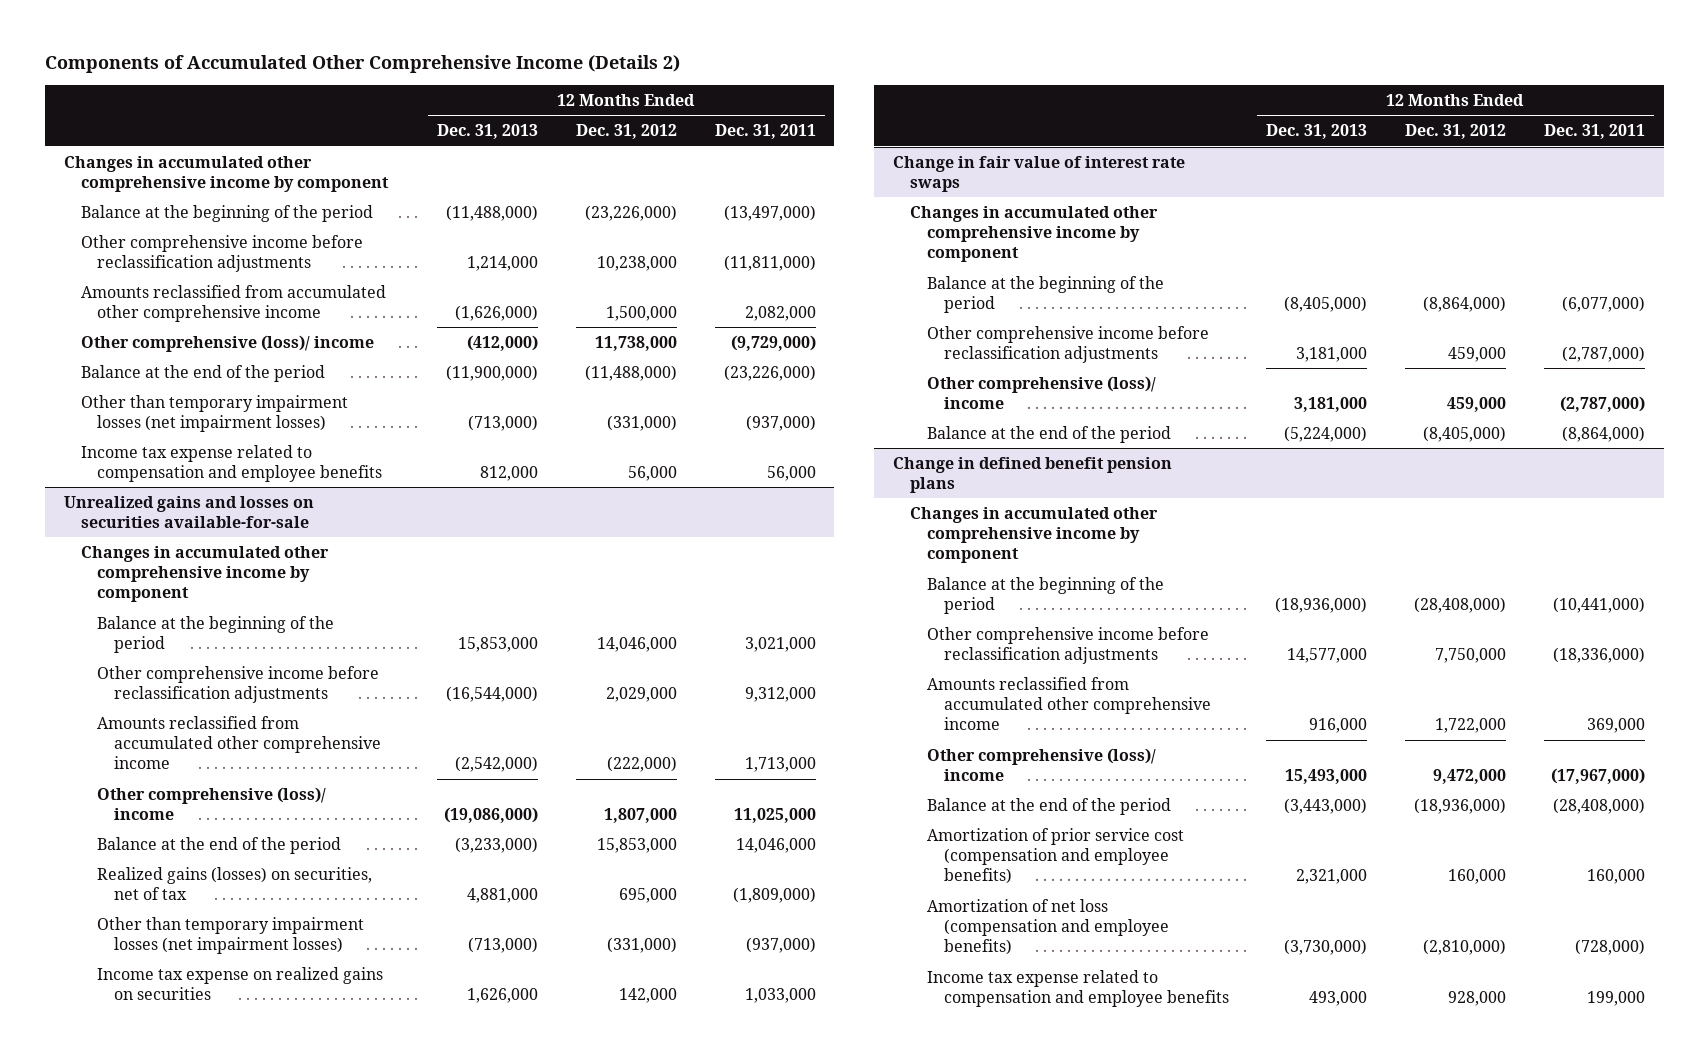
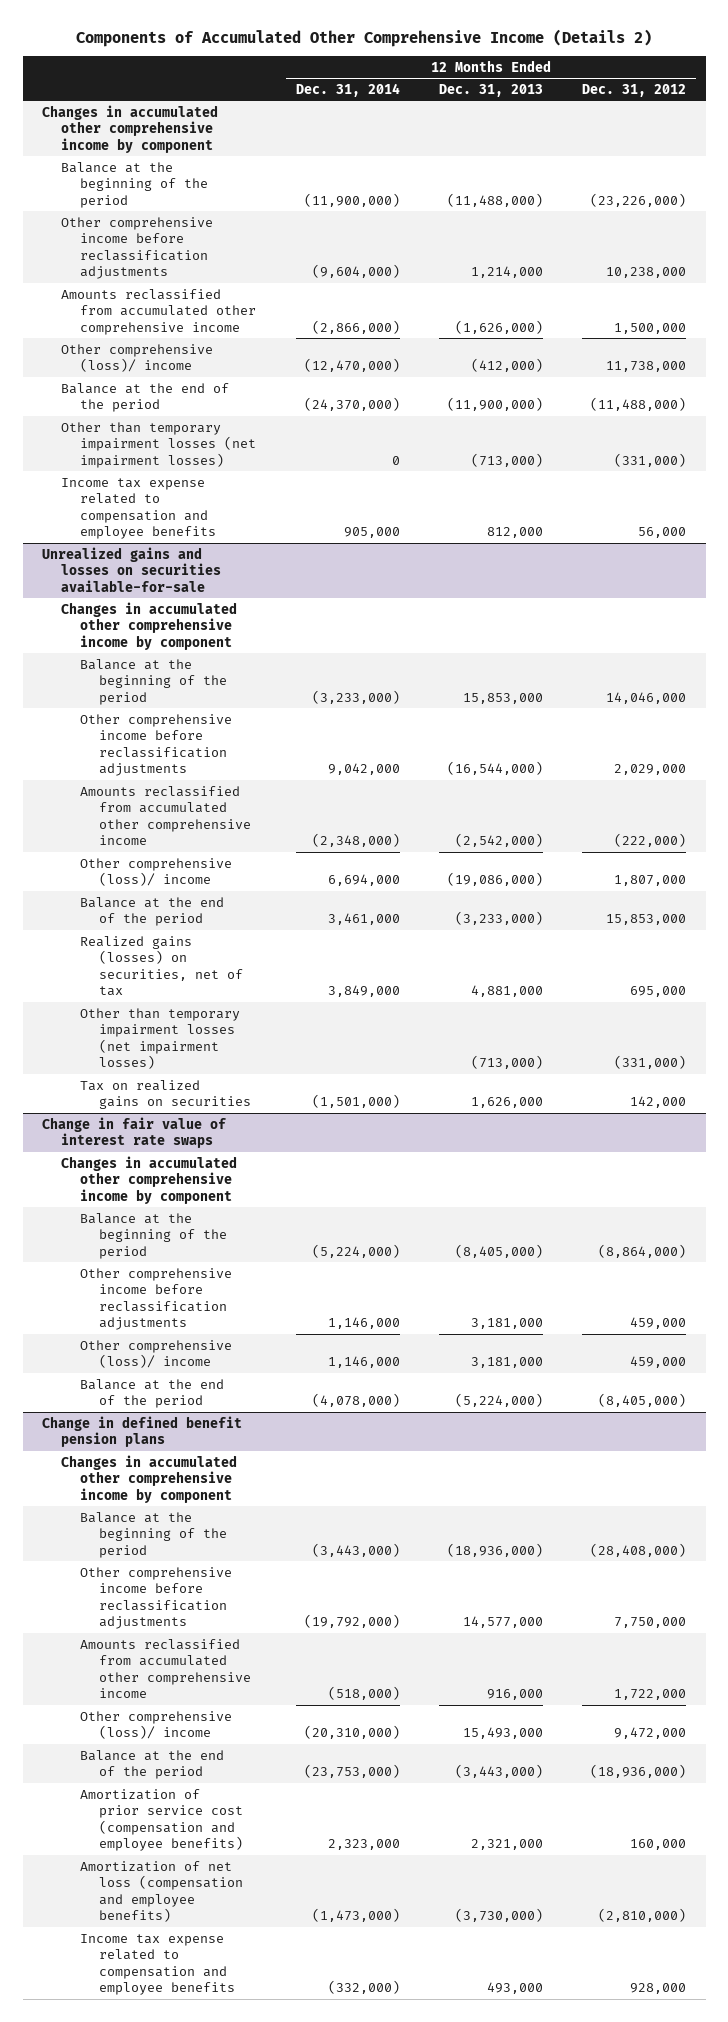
[714,124,816,140] Dec. 31, 2011 -> none
none -> [295,82,400,97] Dec. 31, 2014
[97,966,384,1000] Income tax expense on realized gains on securities -> [80,1079,252,1110] Tax on realized gains on securities

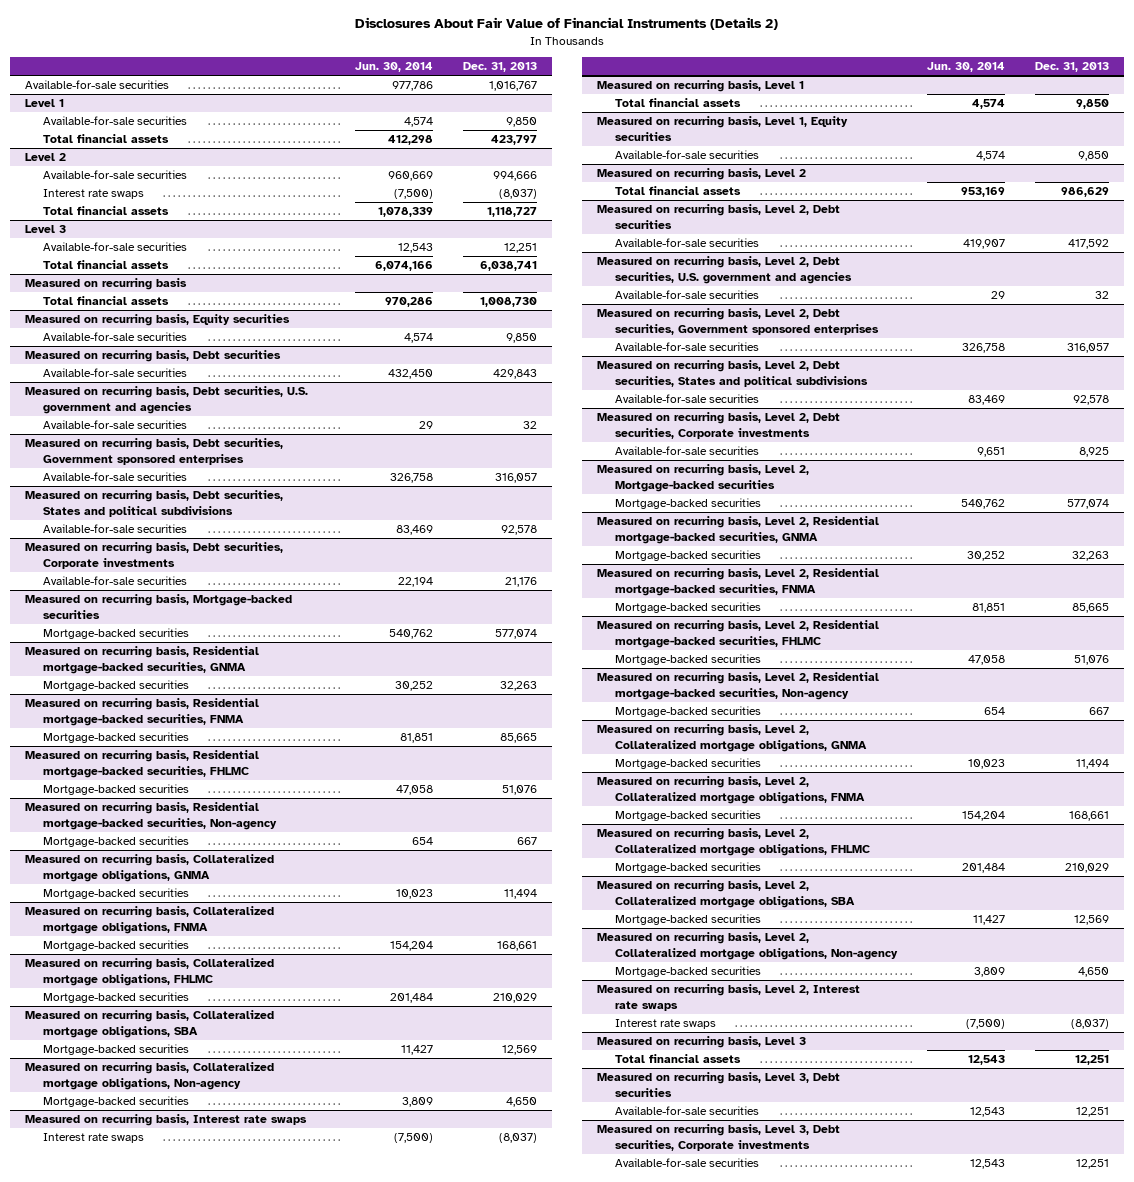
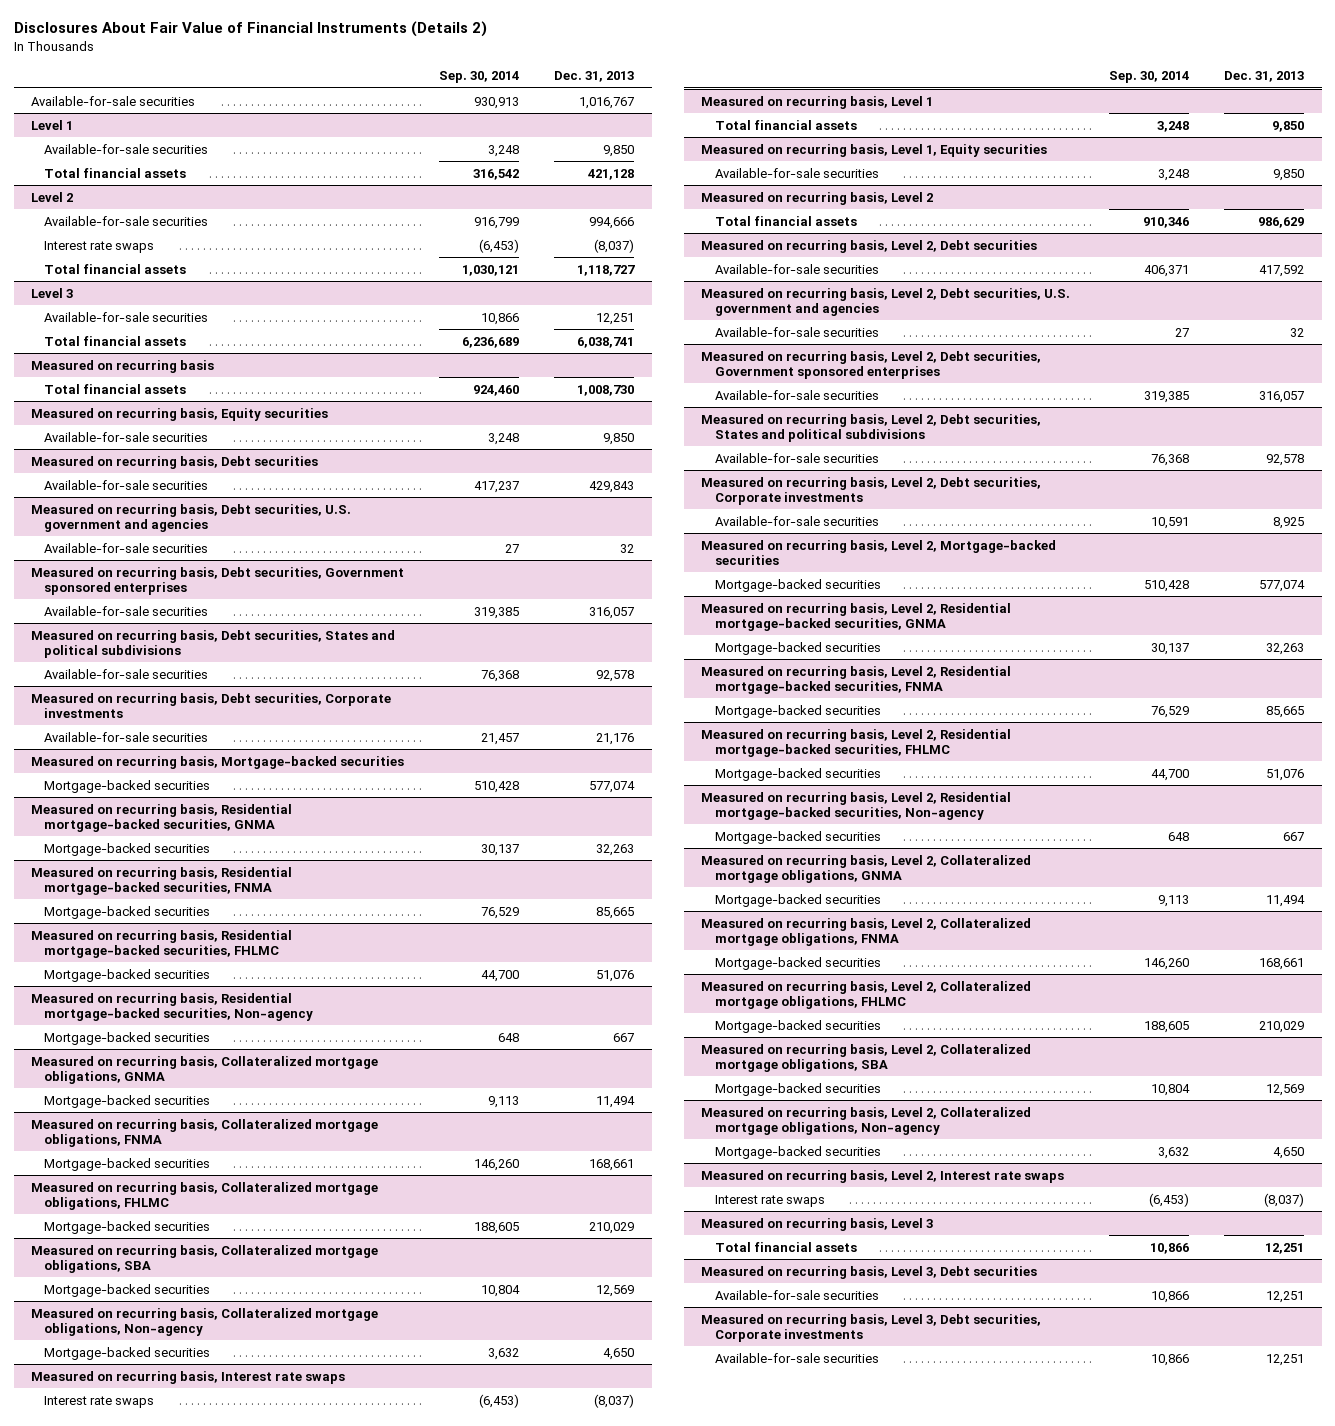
[354,62,433,73] Jun. 30, 2014 -> none
none -> [439,71,520,84] Sep. 30, 2014
[490,135,537,146] 423,797 -> [588,168,635,180] 421,128

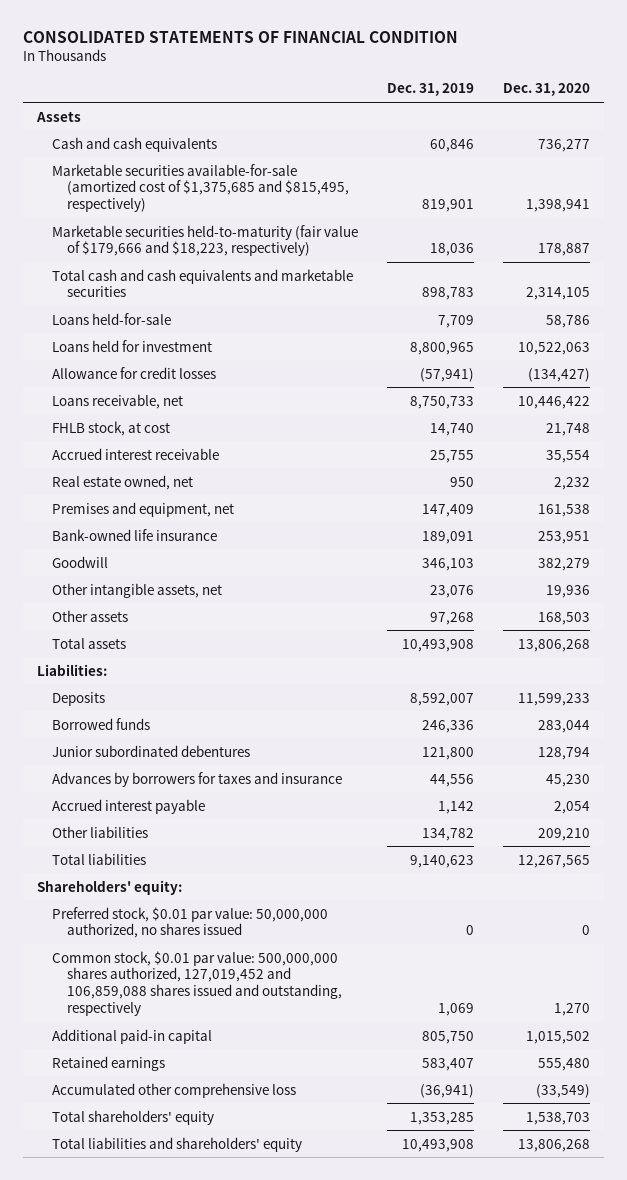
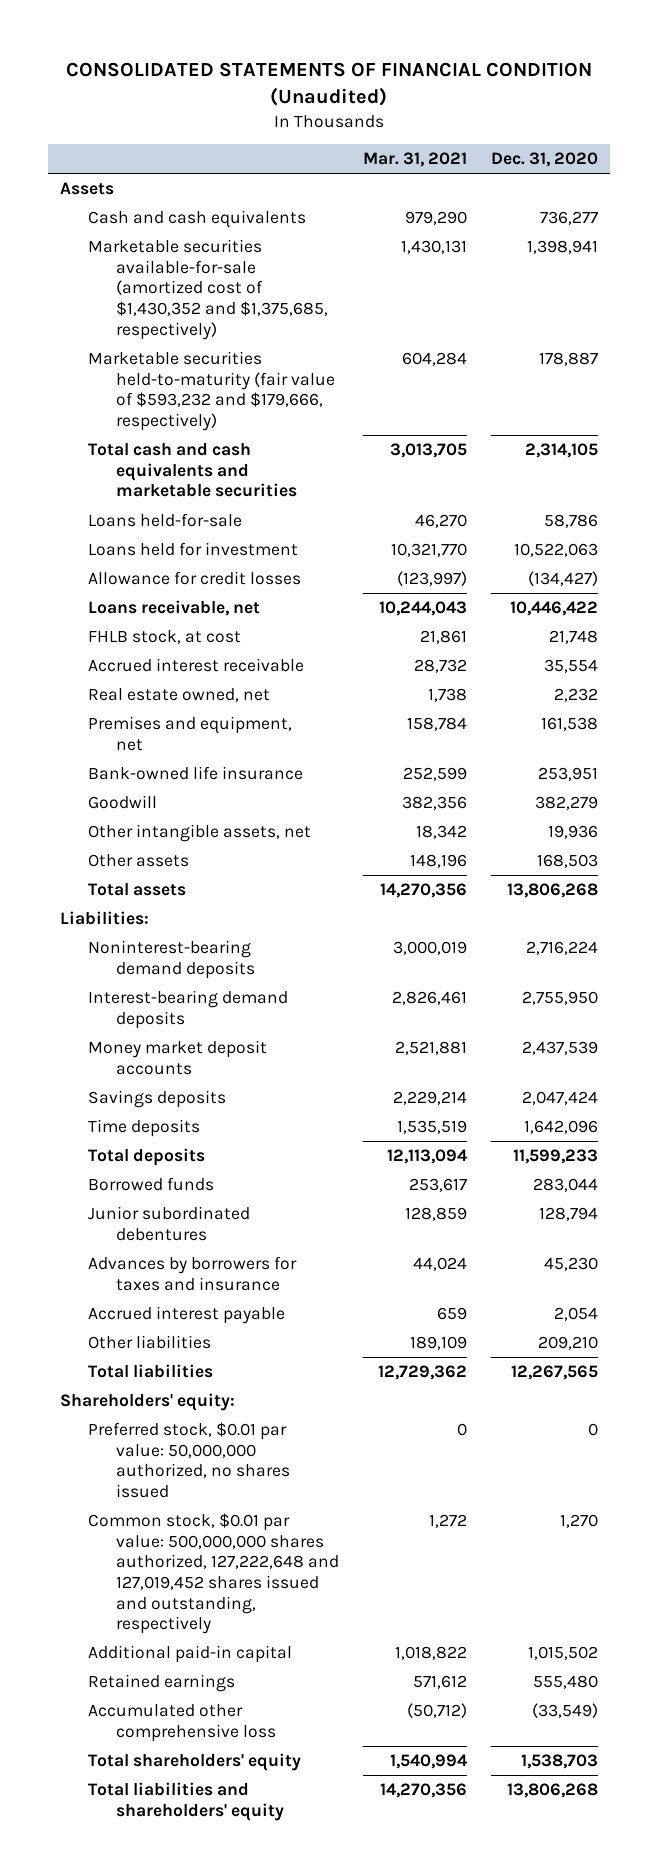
[22,31,458,44] CONSOLIDATED STATEMENTS OF FINANCIAL CONDITION -> [66,61,593,106] CONSOLIDATED STATEMENTS OF FINANCIAL CONDITION (Unaudited)
[386,83,474,97] Dec. 31, 2019 -> none
none -> [362,152,467,168] Mar. 31, 2021
[51,163,349,213] Marketable securities available-for-sale (amortized cost of $1,375,685 and $815,495, respectively) -> [88,239,328,340] Marketable securities available-for-sale (amortized cost of $1,430,352 and $1,375,685, respectively)
[51,224,358,257] Marketable securities held-to-maturity (fair value of $179,666 and $18,223, respectively) -> [88,351,335,432] Marketable securities held-to-maturity (fair value of $593,232 and $179,666, respectively)
none -> [88,940,255,979] Noninterest-bearing demand deposits
none -> [88,990,289,1029] Interest-bearing demand deposits
none -> [88,1040,268,1075] Money market deposit accounts
none -> [88,1090,227,1109] Savings deposits
none -> [88,1119,201,1138] Time deposits
[51,691,105,706] Deposits -> [88,1148,206,1167] Total deposits
[51,950,342,1017] Common stock, $0.01 par value: 500,000,000 shares authorized, 127,019,452 and 106,859,088 shares issued and outstanding, respectively -> [88,1513,339,1635] Common stock, $0.01 par value: 500,000,000 shares authorized, 127,222,648 and 127,019,452 shares issued and outstanding, respectively

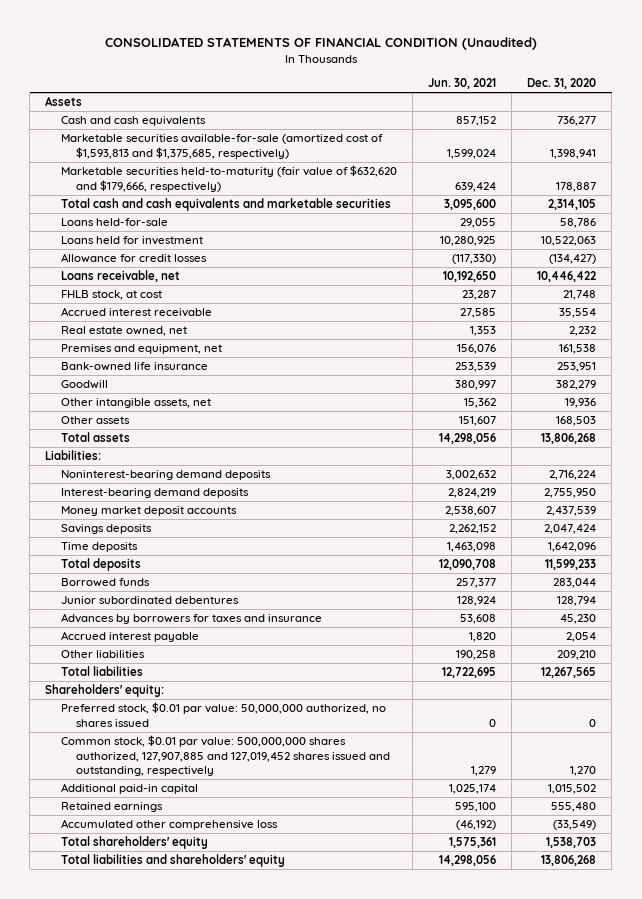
[362,152,467,168] Mar. 31, 2021 -> none
none -> [427,78,496,90] Jun. 30, 2021
[88,239,328,340] Marketable securities available-for-sale (amortized cost of $1,430,352 and $1,375,685, respectively) -> [60,134,383,159] Marketable securities available-for-sale (amortized cost of $1,593,813 and $1,375,685, respectively)
[88,351,335,432] Marketable securities held-to-maturity (fair value of $593,232 and $179,666, respectively) -> [60,165,397,192] Marketable securities held-to-maturity (fair value of $632,620 and $179,666, respectively)
[88,1513,339,1635] Common stock, $0.01 par value: 500,000,000 shares authorized, 127,222,648 and 127,019,452 shares issued and outstanding, respectively -> [60,735,391,776] Common stock, $0.01 par value: 500,000,000 shares authorized, 127,907,885 and 127,019,452 shares issued and outstanding, respectively

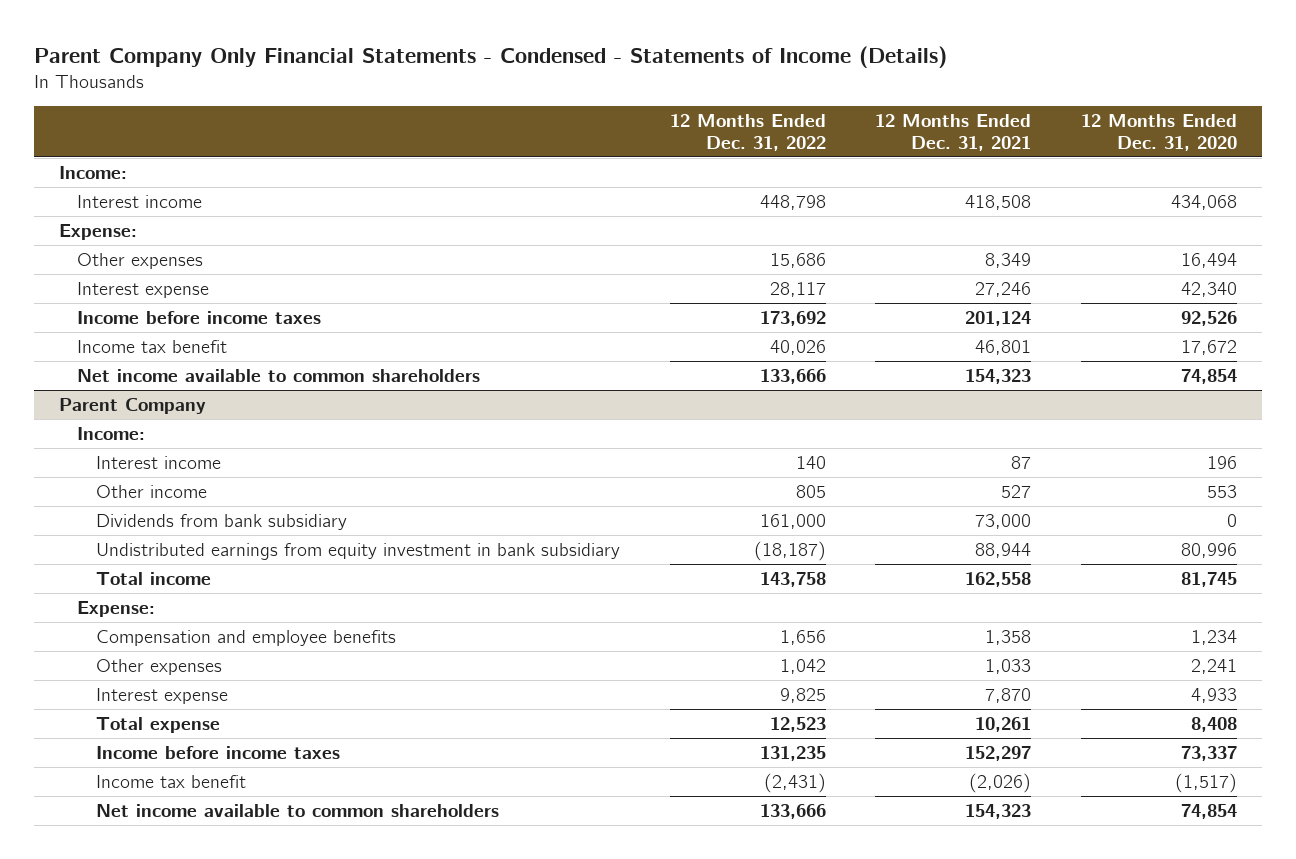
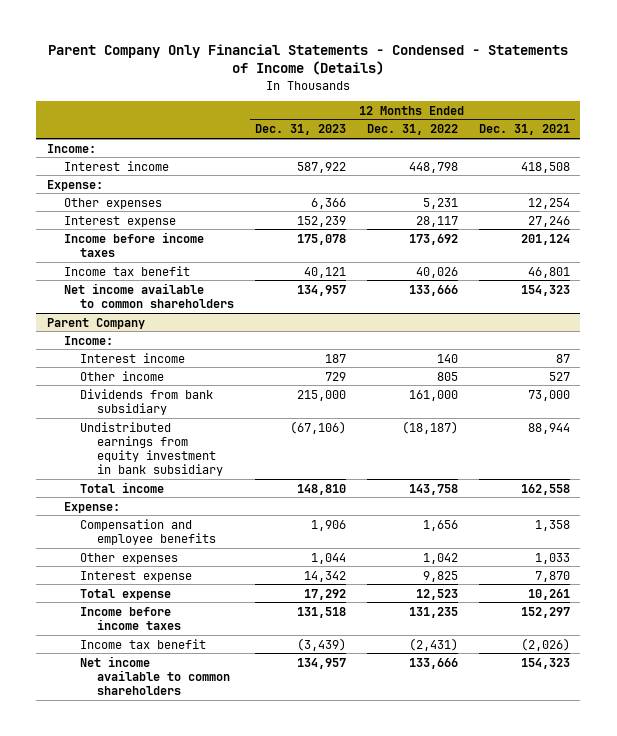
[1080,114,1237,151] 12 Months Ended Dec. 31, 2020 -> none
none -> [255,124,347,136] Dec. 31, 2023
[769,252,826,268] 15,686 -> [422,197,458,209] 5,231
[985,252,1032,268] 8,349 -> [527,197,570,209] 12,254

